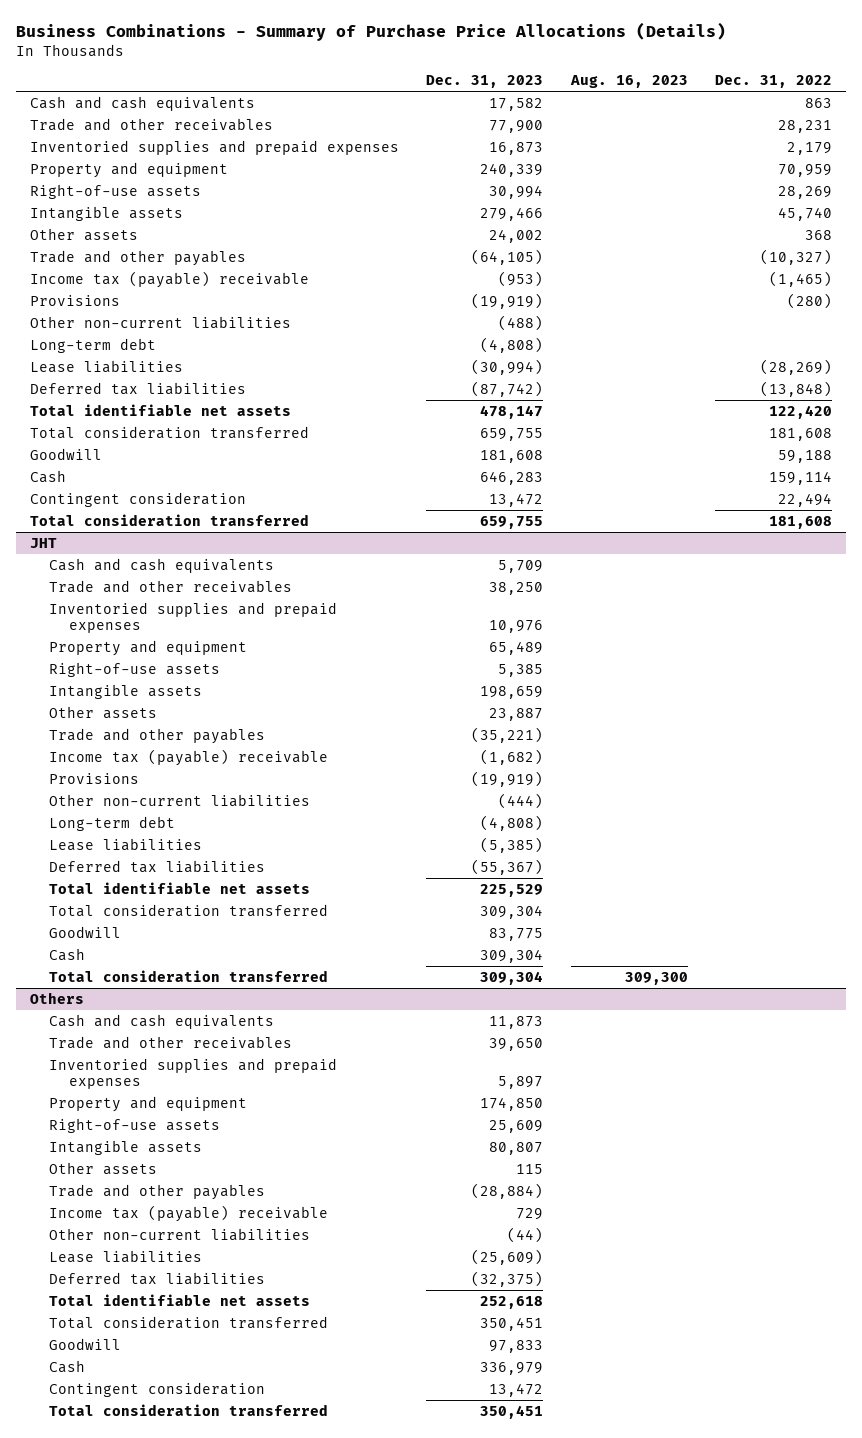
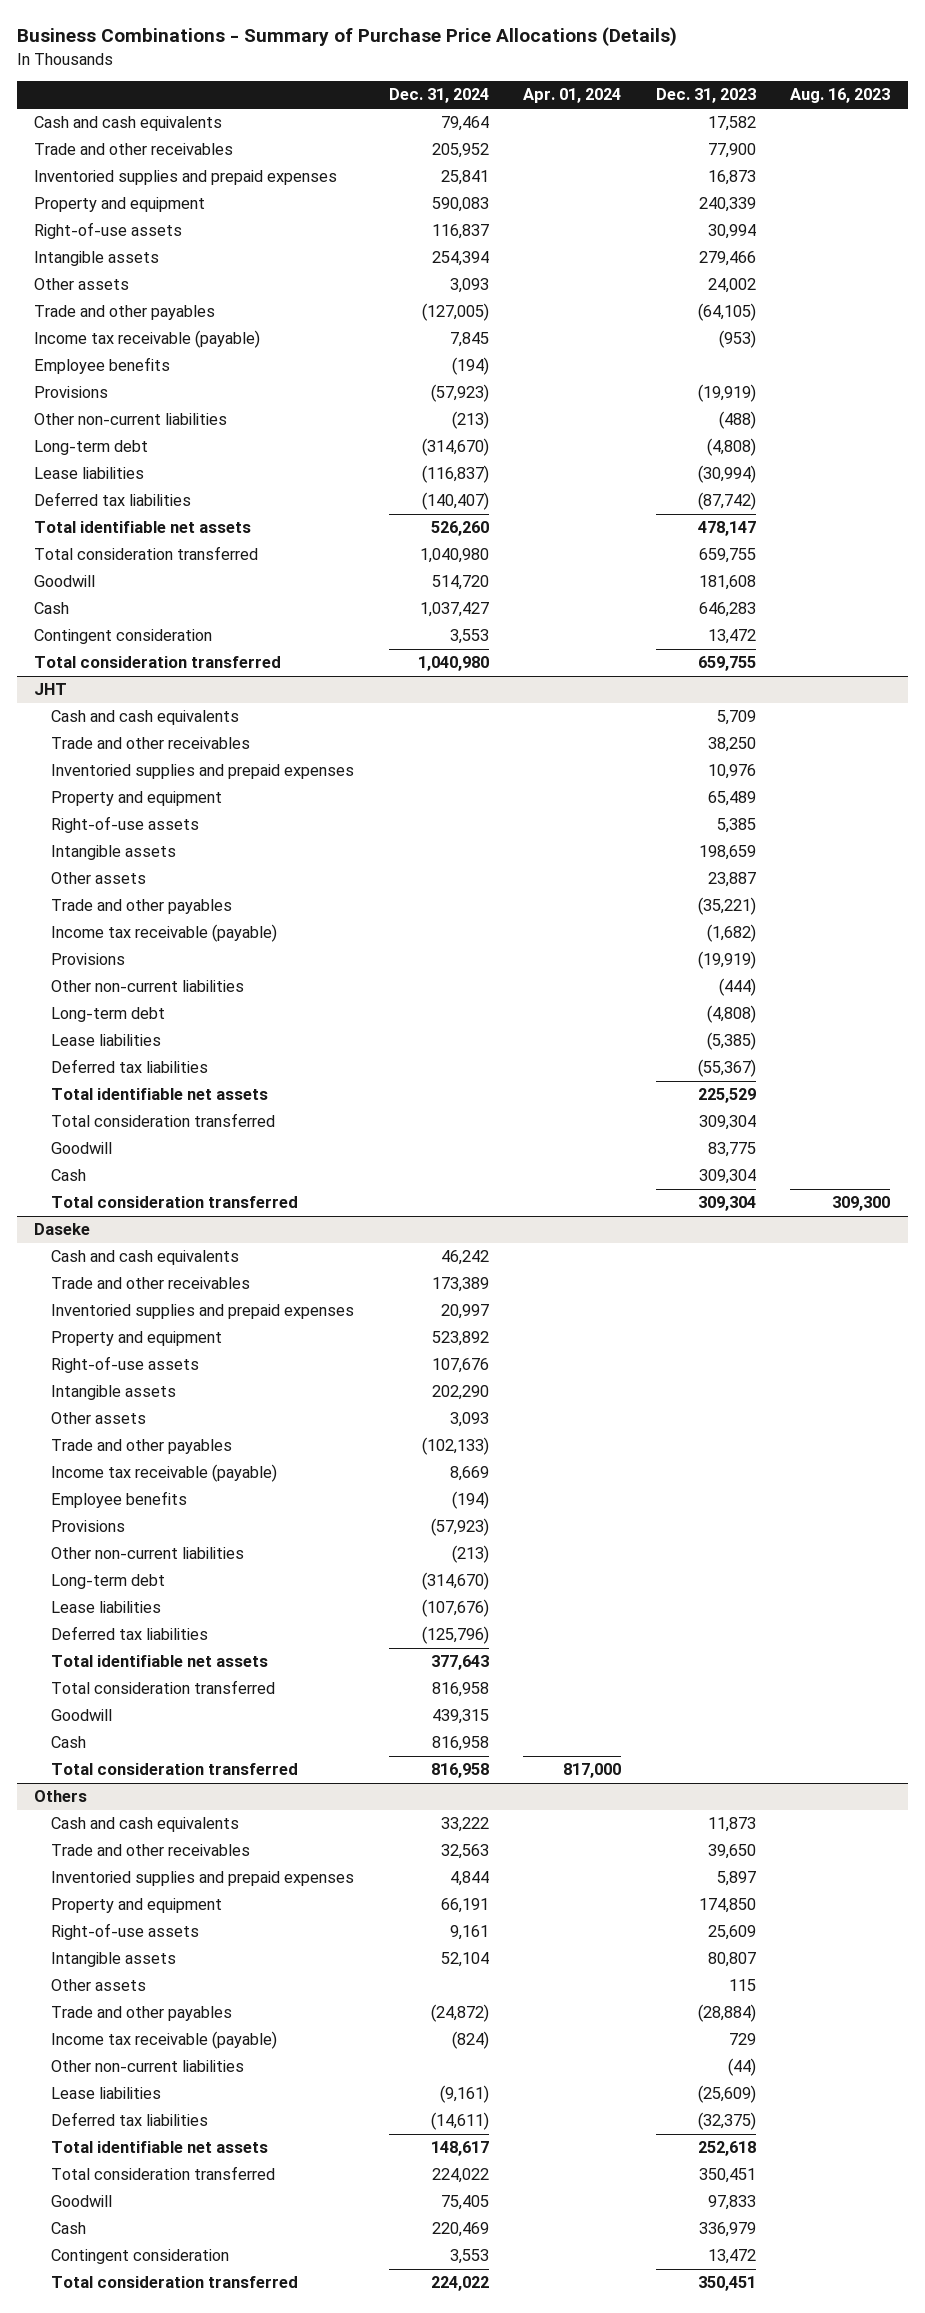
[715,75,833,89] Dec. 31, 2022 -> none
none -> [388,88,489,104] Dec. 31, 2024
none -> [523,88,622,104] Apr. 01, 2024
[29,270,309,288] Income tax (payable) receivable -> [34,330,261,349] Income tax receivable (payable)
none -> [34,357,171,375] Employee benefits
[49,748,329,766] Income tax (payable) receivable -> [51,924,278,943] Income tax receivable (payable)
none -> [34,1223,91,1236] Daseke
none -> [51,1250,240,1266] Cash and cash equivalents
none -> [51,1277,251,1290] Trade and other receivables
none -> [51,1304,355,1320] Inventoried supplies and prepaid expenses
none -> [51,1331,223,1347] Property and equipment
none -> [51,1356,200,1374] Right-of-use assets
none -> [51,1385,177,1401] Intangible assets
none -> [51,1412,147,1425] Other assets
none -> [51,1439,233,1455] Trade and other payables
none -> [51,1464,278,1483] Income tax receivable (payable)
none -> [51,1491,188,1509] Employee benefits
none -> [51,1520,126,1533] Provisions
none -> [51,1547,245,1560] Other non-current liabilities
none -> [51,1574,166,1590] Long-term debt
none -> [51,1601,162,1614] Lease liabilities
none -> [51,1626,209,1641] Deferred tax liabilities
none -> [51,1655,269,1668] Total identifiable net assets
none -> [51,1680,276,1695] Total consideration transferred
none -> [51,1709,113,1722] Goodwill
none -> [51,1736,87,1749] Cash
none -> [51,1763,299,1776] Total consideration transferred
[49,1204,329,1222] Income tax (payable) receivable -> [51,2031,278,2050] Income tax receivable (payable)

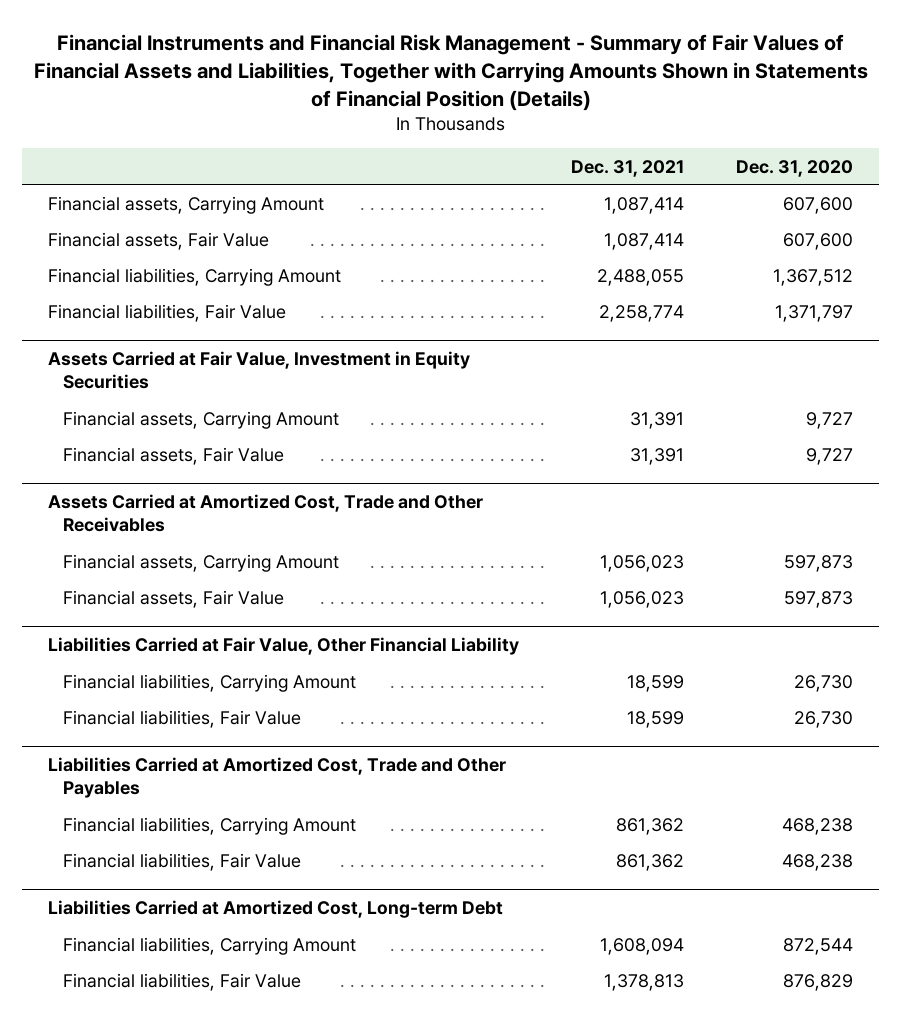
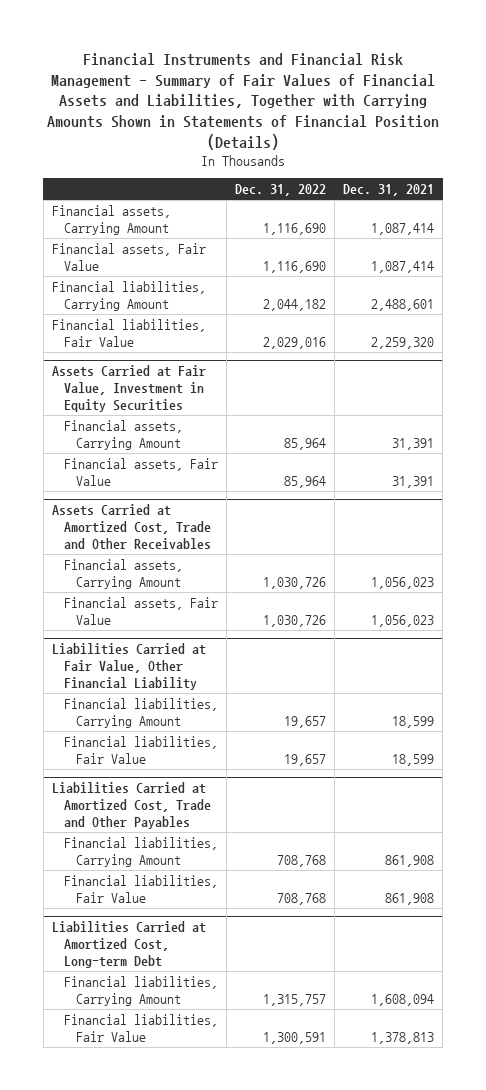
[736,159,854,177] Dec. 31, 2020 -> none
none -> [235,184,327,197] Dec. 31, 2022
[597,268,685,286] 2,488,055 -> [371,298,435,311] 2,488,601
[599,304,685,322] 2,258,774 -> [371,336,435,349] 2,259,320
[616,817,685,835] 861,362 -> [385,854,435,867] 861,908
[616,853,685,871] 861,362 -> [385,892,435,905] 861,908

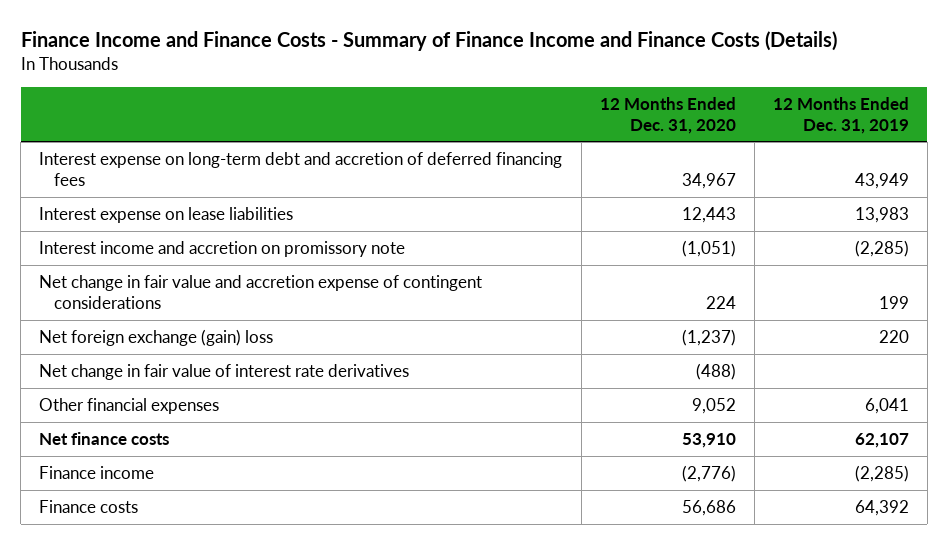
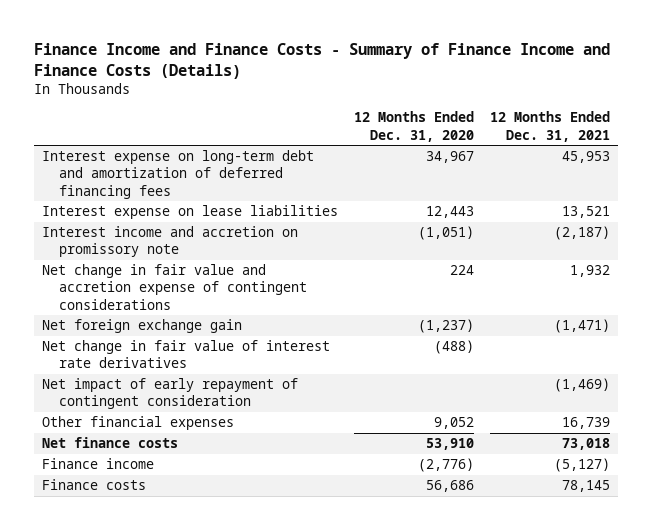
[772,96,909,134] 12 Months Ended Dec. 31, 2019 -> none
none -> [489,111,610,142] 12 Months Ended Dec. 31, 2021
[39,151,563,187] Interest expense on long-term debt and accretion of deferred financing fees -> [41,150,314,199] Interest expense on long-term debt and amortization of deferred financing fees
[39,328,274,346] Net foreign exchange (gain) loss -> [41,319,242,334] Net foreign exchange gain
none -> [41,378,298,410] Net impact of early repayment of contingent consideration

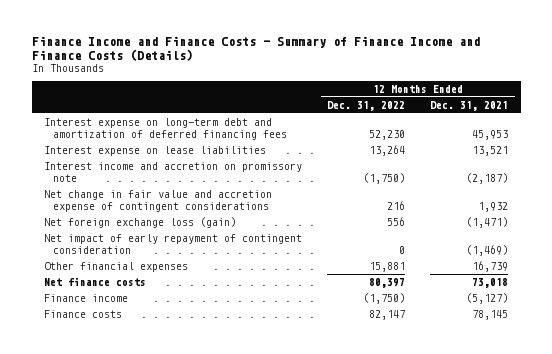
[353,111,474,142] 12 Months Ended Dec. 31, 2020 -> none
none -> [327,101,406,112] Dec. 31, 2022
[41,340,330,369] Net change in fair value of interest rate derivatives -> none
[41,319,242,334] Net foreign exchange gain -> [44,217,237,229] Net foreign exchange loss (gain)

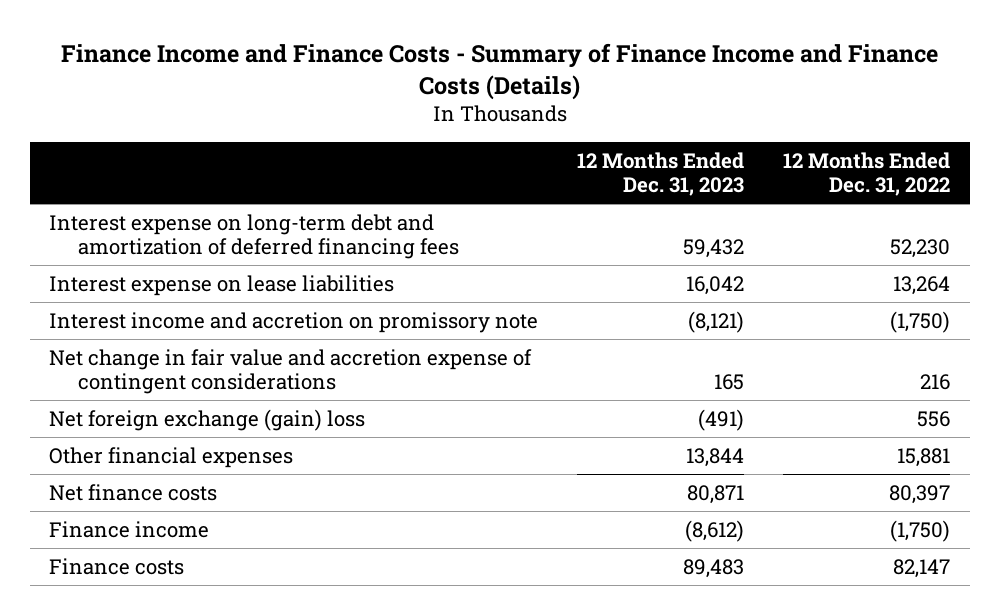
[430,101,509,112] Dec. 31, 2021 -> none
none -> [577,152,745,197] 12 Months Ended Dec. 31, 2023
[44,234,303,254] Net impact of early repayment of contingent consideration -> none
[44,217,237,229] Net foreign exchange loss (gain) -> [49,408,366,431] Net foreign exchange (gain) loss

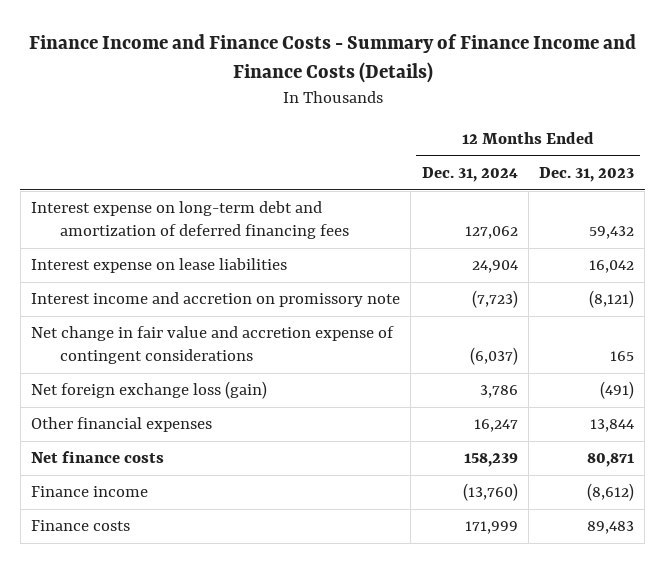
[783,152,951,197] 12 Months Ended Dec. 31, 2022 -> none
none -> [421,167,518,183] Dec. 31, 2024
[49,408,366,431] Net foreign exchange (gain) loss -> [30,381,267,400] Net foreign exchange loss (gain)

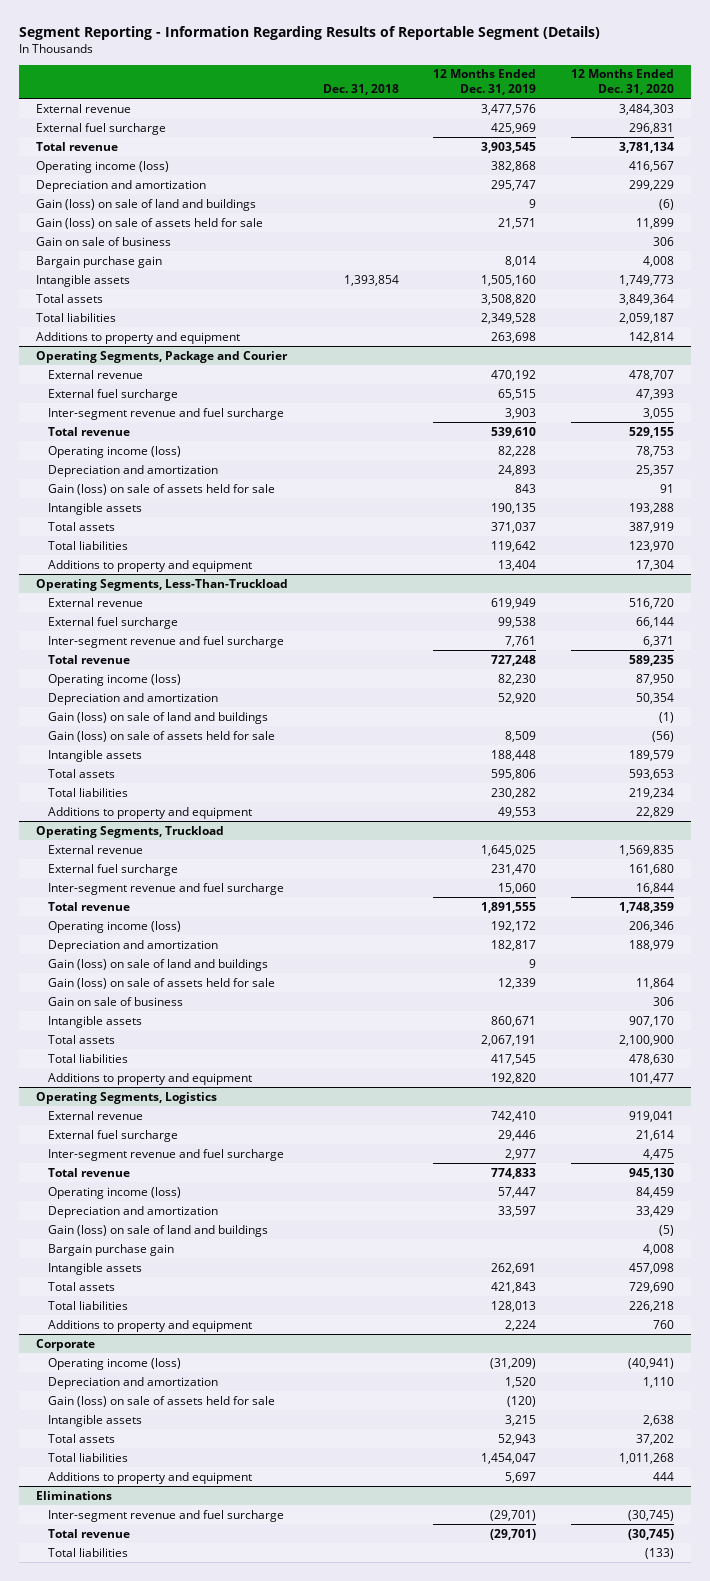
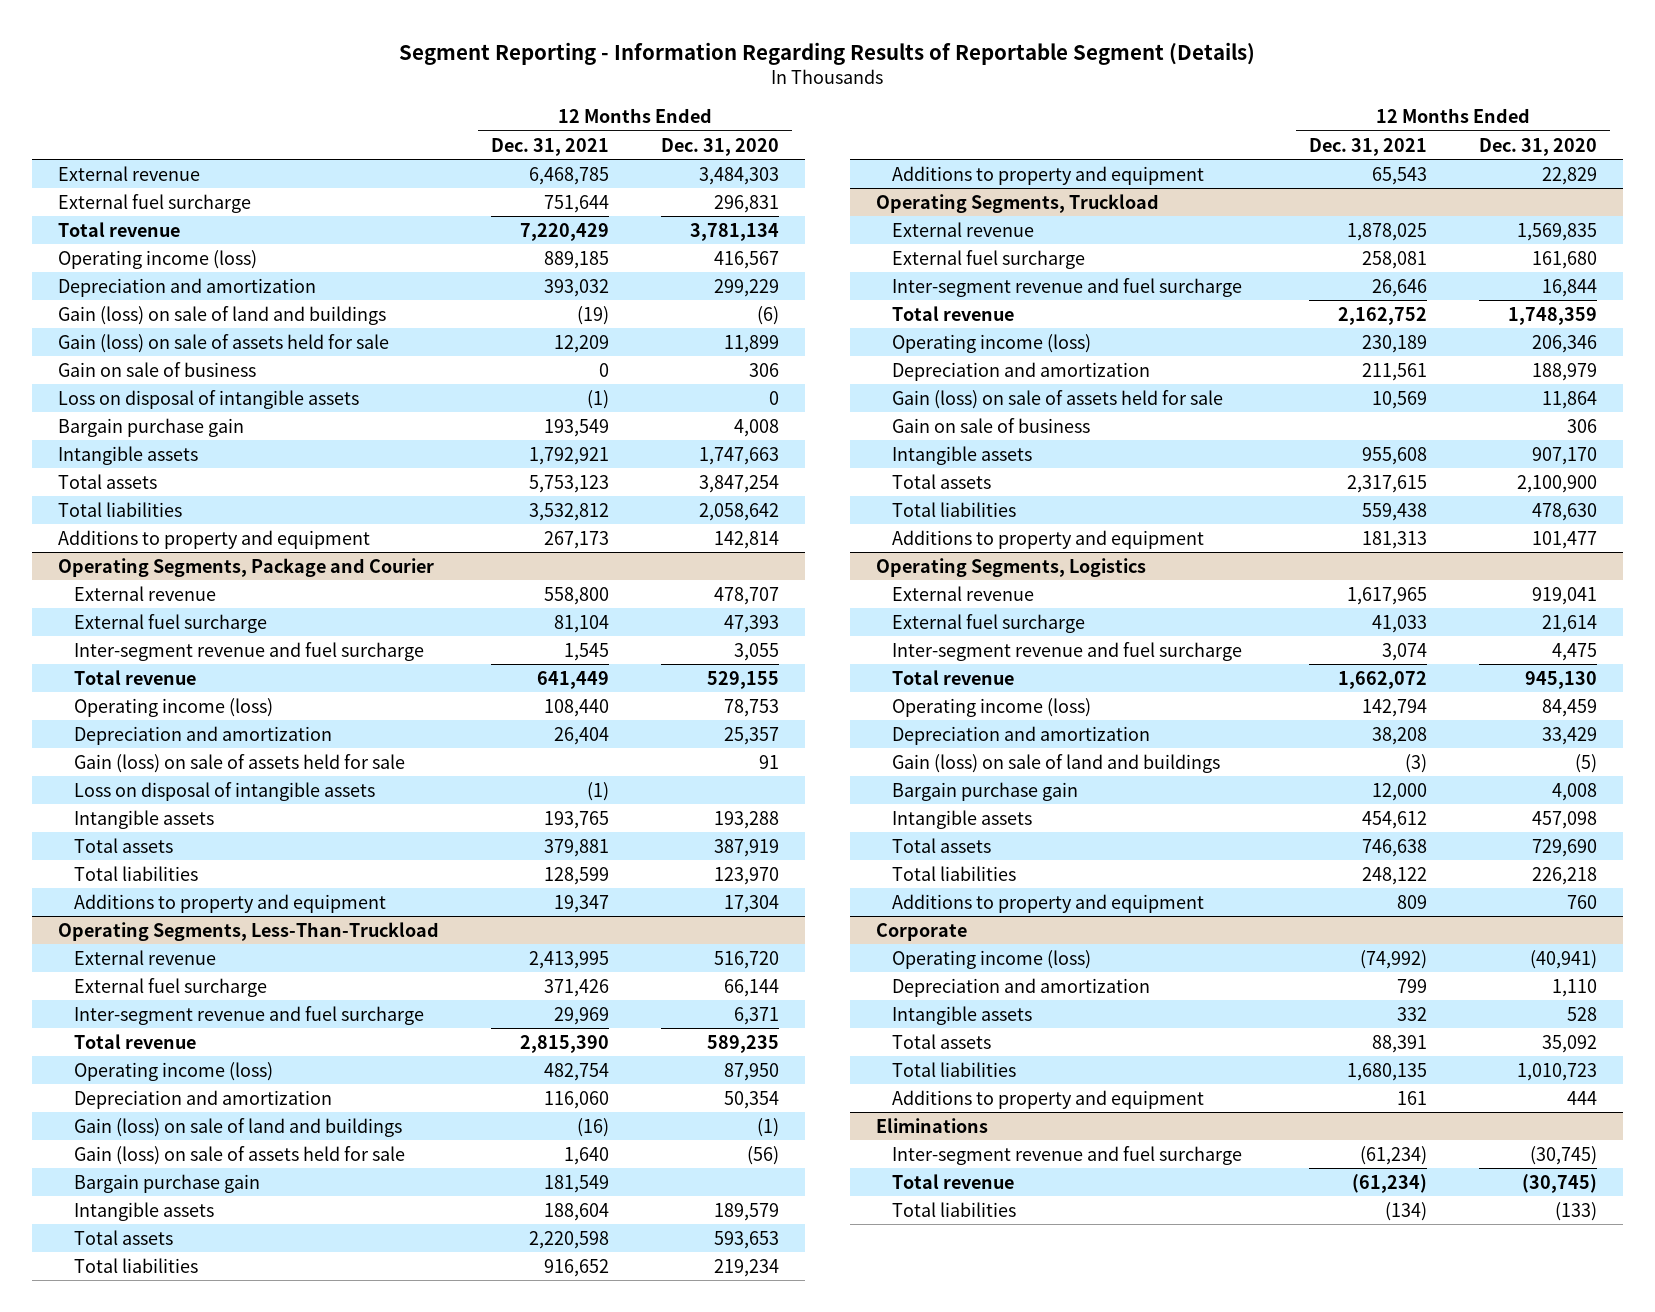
[322,83,399,95] Dec. 31, 2018 -> none
[433,69,537,95] 12 Months Ended Dec. 31, 2019 -> none
none -> [490,137,609,156] Dec. 31, 2021
none -> [57,389,359,409] Loss on disposal of intangible assets
[618,274,674,286] 1,749,773 -> [698,446,779,465] 1,747,663
[618,293,674,305] 3,849,364 -> [698,474,779,493] 3,847,254
[618,312,674,324] 2,059,187 -> [698,502,779,521] 2,058,642
none -> [73,781,375,801] Loss on disposal of intangible assets
none -> [73,1173,260,1193] Bargain purchase gain
[47,958,268,971] Gain (loss) on sale of land and buildings -> none
[47,1395,275,1407] Gain (loss) on sale of assets held for sale -> none
[642,1414,674,1426] 2,638 -> [1566,1006,1597,1021] 528
[635,1433,674,1445] 37,202 -> [1541,1034,1597,1053] 35,092
[618,1452,674,1464] 1,011,268 -> [1516,1062,1597,1081] 1,010,723

